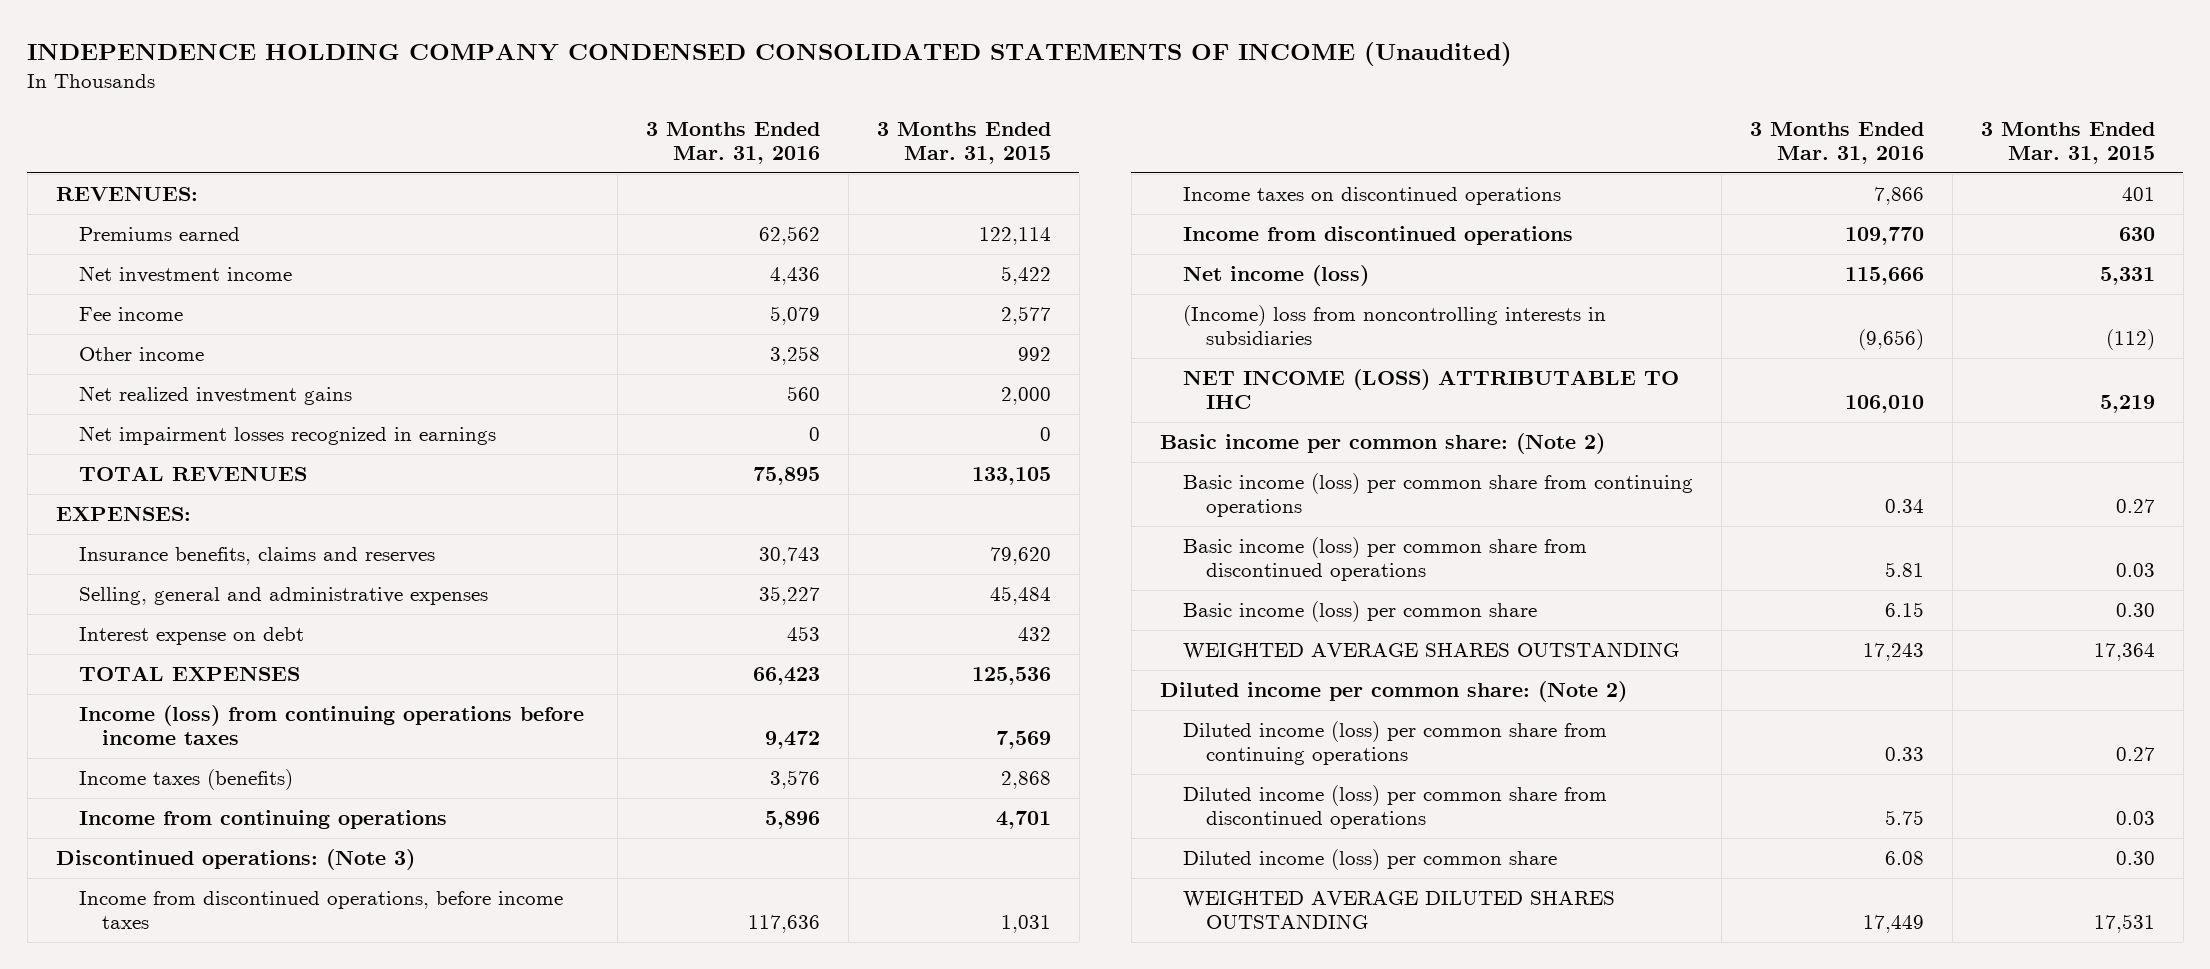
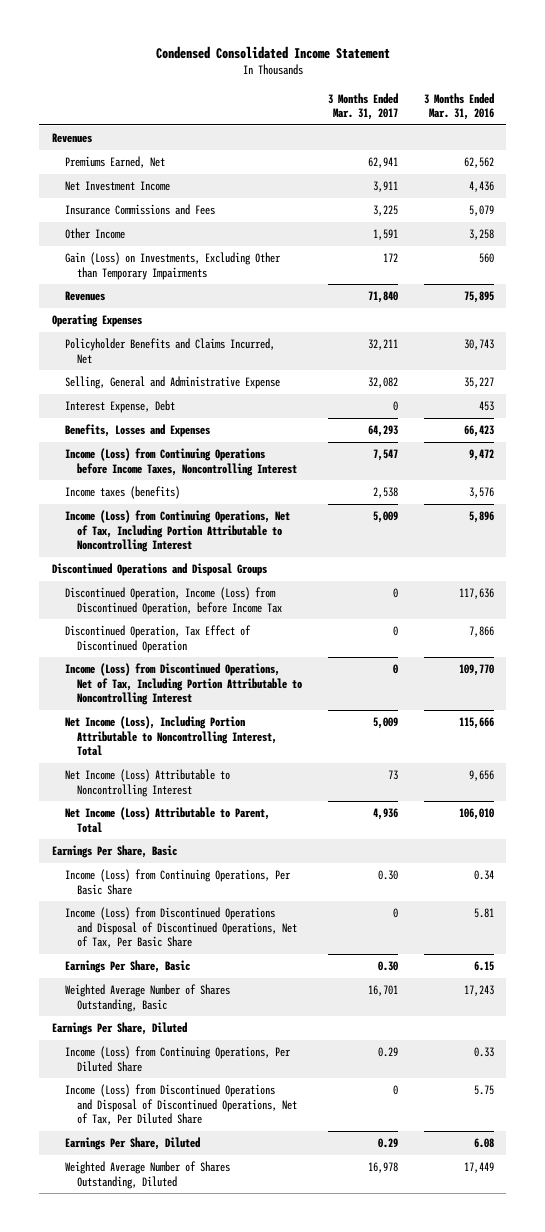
[27,41,1513,66] INDEPENDENCE HOLDING COMPANY CONDENSED CONSOLIDATED STATEMENTS OF INCOME (Unaudited) -> [155,45,390,59] Condensed Consolidated Income Statement
[876,121,1051,164] 3 Months Ended Mar. 31, 2015 -> none
none -> [328,92,399,120] 3 Months Ended Mar. 31, 2017
[78,426,496,446] Net impairment losses recognized in earnings -> none
[55,186,198,202] REVENUES: -> [51,133,92,144] Revenues
[78,227,240,242] Premiums earned -> [64,156,165,169] Premiums Earned, Net
[78,266,292,284] Net investment income -> [64,181,170,192] Net Investment Income
[78,307,183,322] Fee income -> [64,204,215,216] Insurance Commissions and Fees
[78,347,204,362] Other income -> [64,228,125,240] Other Income
[78,386,352,406] Net realized investment gains -> [64,252,281,280] Gain (Loss) on Investments, Excluding Other than Temporary Impairments
[78,466,307,482] TOTAL REVENUES -> [64,291,105,302] Revenues
[55,506,191,522] EXPENSES: -> [51,314,142,328] Operating Expenses
[78,547,435,566] Insurance benefits, claims and reserves -> [64,338,275,364] Policyholder Benefits and Claims Incurred, Net
[78,587,488,606] Selling, general and administrative expenses -> [64,376,280,390] Selling, General and Administrative Expense
[78,627,304,646] Interest expense on debt -> [64,400,175,414] Interest Expense, Debt
[78,666,300,682] TOTAL EXPENSES -> [64,424,210,438] Benefits, Losses and Expenses
[78,705,584,746] Income (loss) from continuing operations before income taxes -> [64,448,298,476] Income (Loss) from Continuing Operations before Income Taxes, Noncontrolling Interest
[78,810,447,830] Income from continuing operations -> [64,510,290,553] Income (Loss) from Continuing Operations, Net of Tax, Including Portion Attributable to Noncontrolling Interest
[55,849,415,871] Discontinued operations: (Note 3) -> [51,563,267,577] Discontinued Operations and Disposal Groups
[78,891,563,930] Income from discontinued operations, before income taxes -> [64,587,283,615] Discontinued Operation, Income (Loss) from Discontinued Operation, before Income Tax
[1182,187,1561,206] Income taxes on discontinued operations -> [64,625,251,653] Discontinued Operation, Tax Effect of Discontinued Operation
[1182,226,1573,246] Income from discontinued operations -> [64,663,303,706] Income (Loss) from Discontinued Operations, Net of Tax, Including Portion Attributable to Noncontrolling Interest
[1182,265,1369,287] Net income (loss) -> [64,716,278,757] Net Income (Loss), Including Portion Attributable to Noncontrolling Interest, Total
[1182,305,1606,346] (Income) loss from noncontrolling interests in subsidiaries -> [64,769,230,797] Net Income (Loss) Attributable to Noncontrolling Interest
[1857,329,1924,351] (9,656) -> [468,770,494,782] 9,656
[1182,369,1679,410] NET INCOME (LOSS) ATTRIBUTABLE TO IHC -> [64,807,270,833] Net Income (Loss) Attributable to Parent, Total
[1159,433,1605,455] Basic income per common share: (Note 2) -> [51,845,178,859] Earnings Per Share, Basic
[1182,473,1693,518] Basic income (loss) per common share from continuing operations -> [64,869,291,895] Income (Loss) from Continuing Operations, Per Basic Share
[1182,537,1587,582] Basic income (loss) per common share from discontinued operations -> [64,907,298,949] Income (Loss) from Discontinued Operations and Disposal of Discontinued Operations, Net of Tax, Per Basic Share
[1182,601,1537,623] Basic income (loss) per common share -> [64,960,191,974] Earnings Per Share, Basic
[1182,642,1679,660] WEIGHTED AVERAGE SHARES OUTSTANDING -> [64,984,230,1012] Weighted Average Number of Shares Outstanding, Basic
[1159,681,1627,703] Diluted income per common share: (Note 2) -> [51,1022,187,1036] Earnings Per Share, Diluted
[1182,721,1607,766] Diluted income (loss) per common share from continuing operations -> [64,1046,291,1072] Income (Loss) from Continuing Operations, Per Diluted Share
[1182,785,1607,830] Diluted income (loss) per common share from discontinued operations -> [64,1084,298,1126] Income (Loss) from Discontinued Operations and Disposal of Discontinued Operations, Net of Tax, Per Diluted Share
[1182,849,1557,871] Diluted income (loss) per common share -> [64,1137,200,1151] Earnings Per Share, Diluted
[1182,891,1615,930] WEIGHTED AVERAGE DILUTED SHARES OUTSTANDING -> [64,1161,230,1189] Weighted Average Number of Shares Outstanding, Diluted

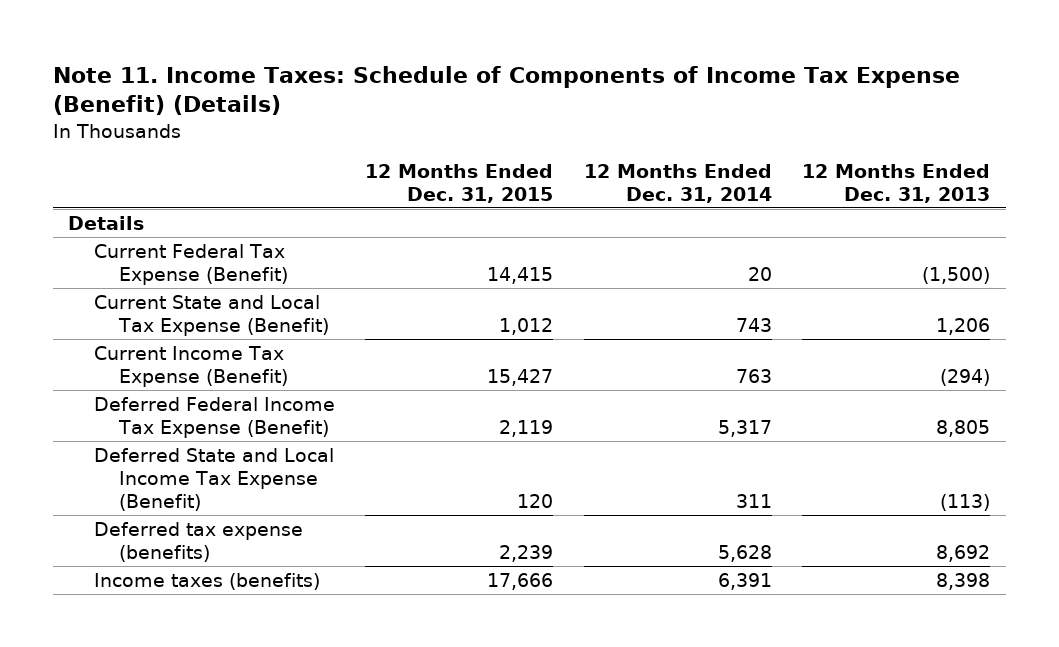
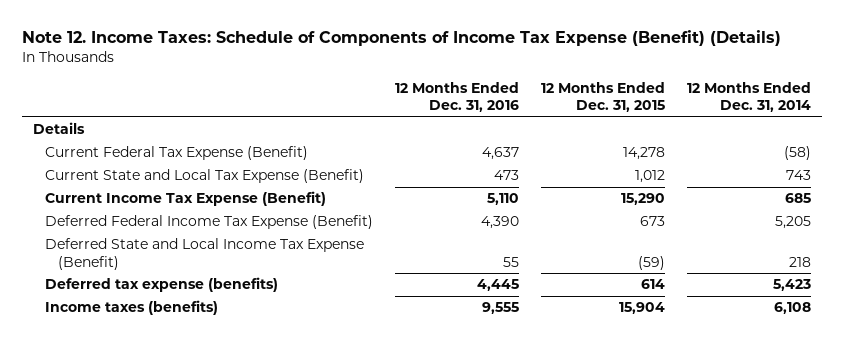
[53,65,961,116] Note 11. Income Taxes: Schedule of Components of Income Tax Expense (Benefit) (Details) -> [21,30,781,47] Note 12. Income Taxes: Schedule of Components of Income Tax Expense (Benefit) (Details)
[802,163,991,203] 12 Months Ended Dec. 31, 2013 -> none
none -> [395,81,520,113] 12 Months Ended Dec. 31, 2016
[487,266,554,284] 14,415 -> [623,147,666,161] 14,278
[747,266,772,281] 20 -> [784,146,812,161] (58)
[487,368,554,386] 15,427 -> [621,193,666,206] 15,290
[735,368,772,383] 763 -> [785,193,812,204] 685
[499,419,554,437] 2,119 -> [640,216,666,227] 673
[717,419,772,437] 5,317 -> [775,216,812,230] 5,205
[517,494,554,509] 120 -> [638,256,666,271] (59)
[735,494,772,509] 311 -> [789,257,812,268] 218
[499,544,554,562] 2,239 -> [641,279,666,290] 614
[717,544,772,562] 5,628 -> [773,279,812,292] 5,423
[487,572,554,590] 17,666 -> [619,302,666,315] 15,904
[717,572,772,590] 6,391 -> [774,302,812,315] 6,108

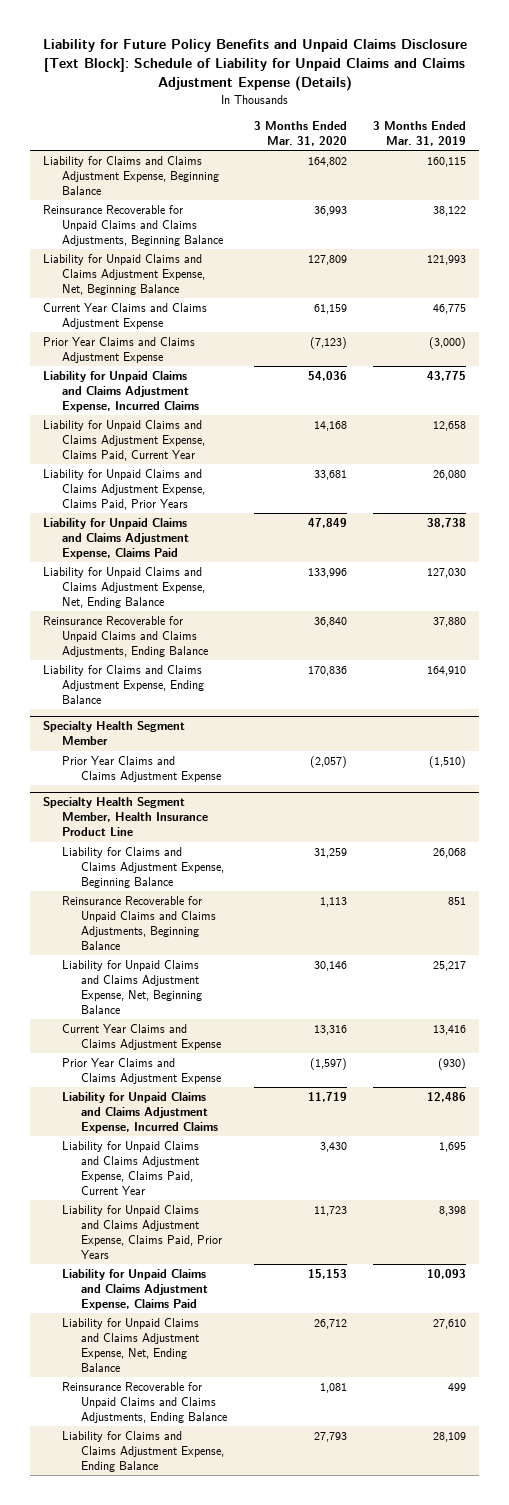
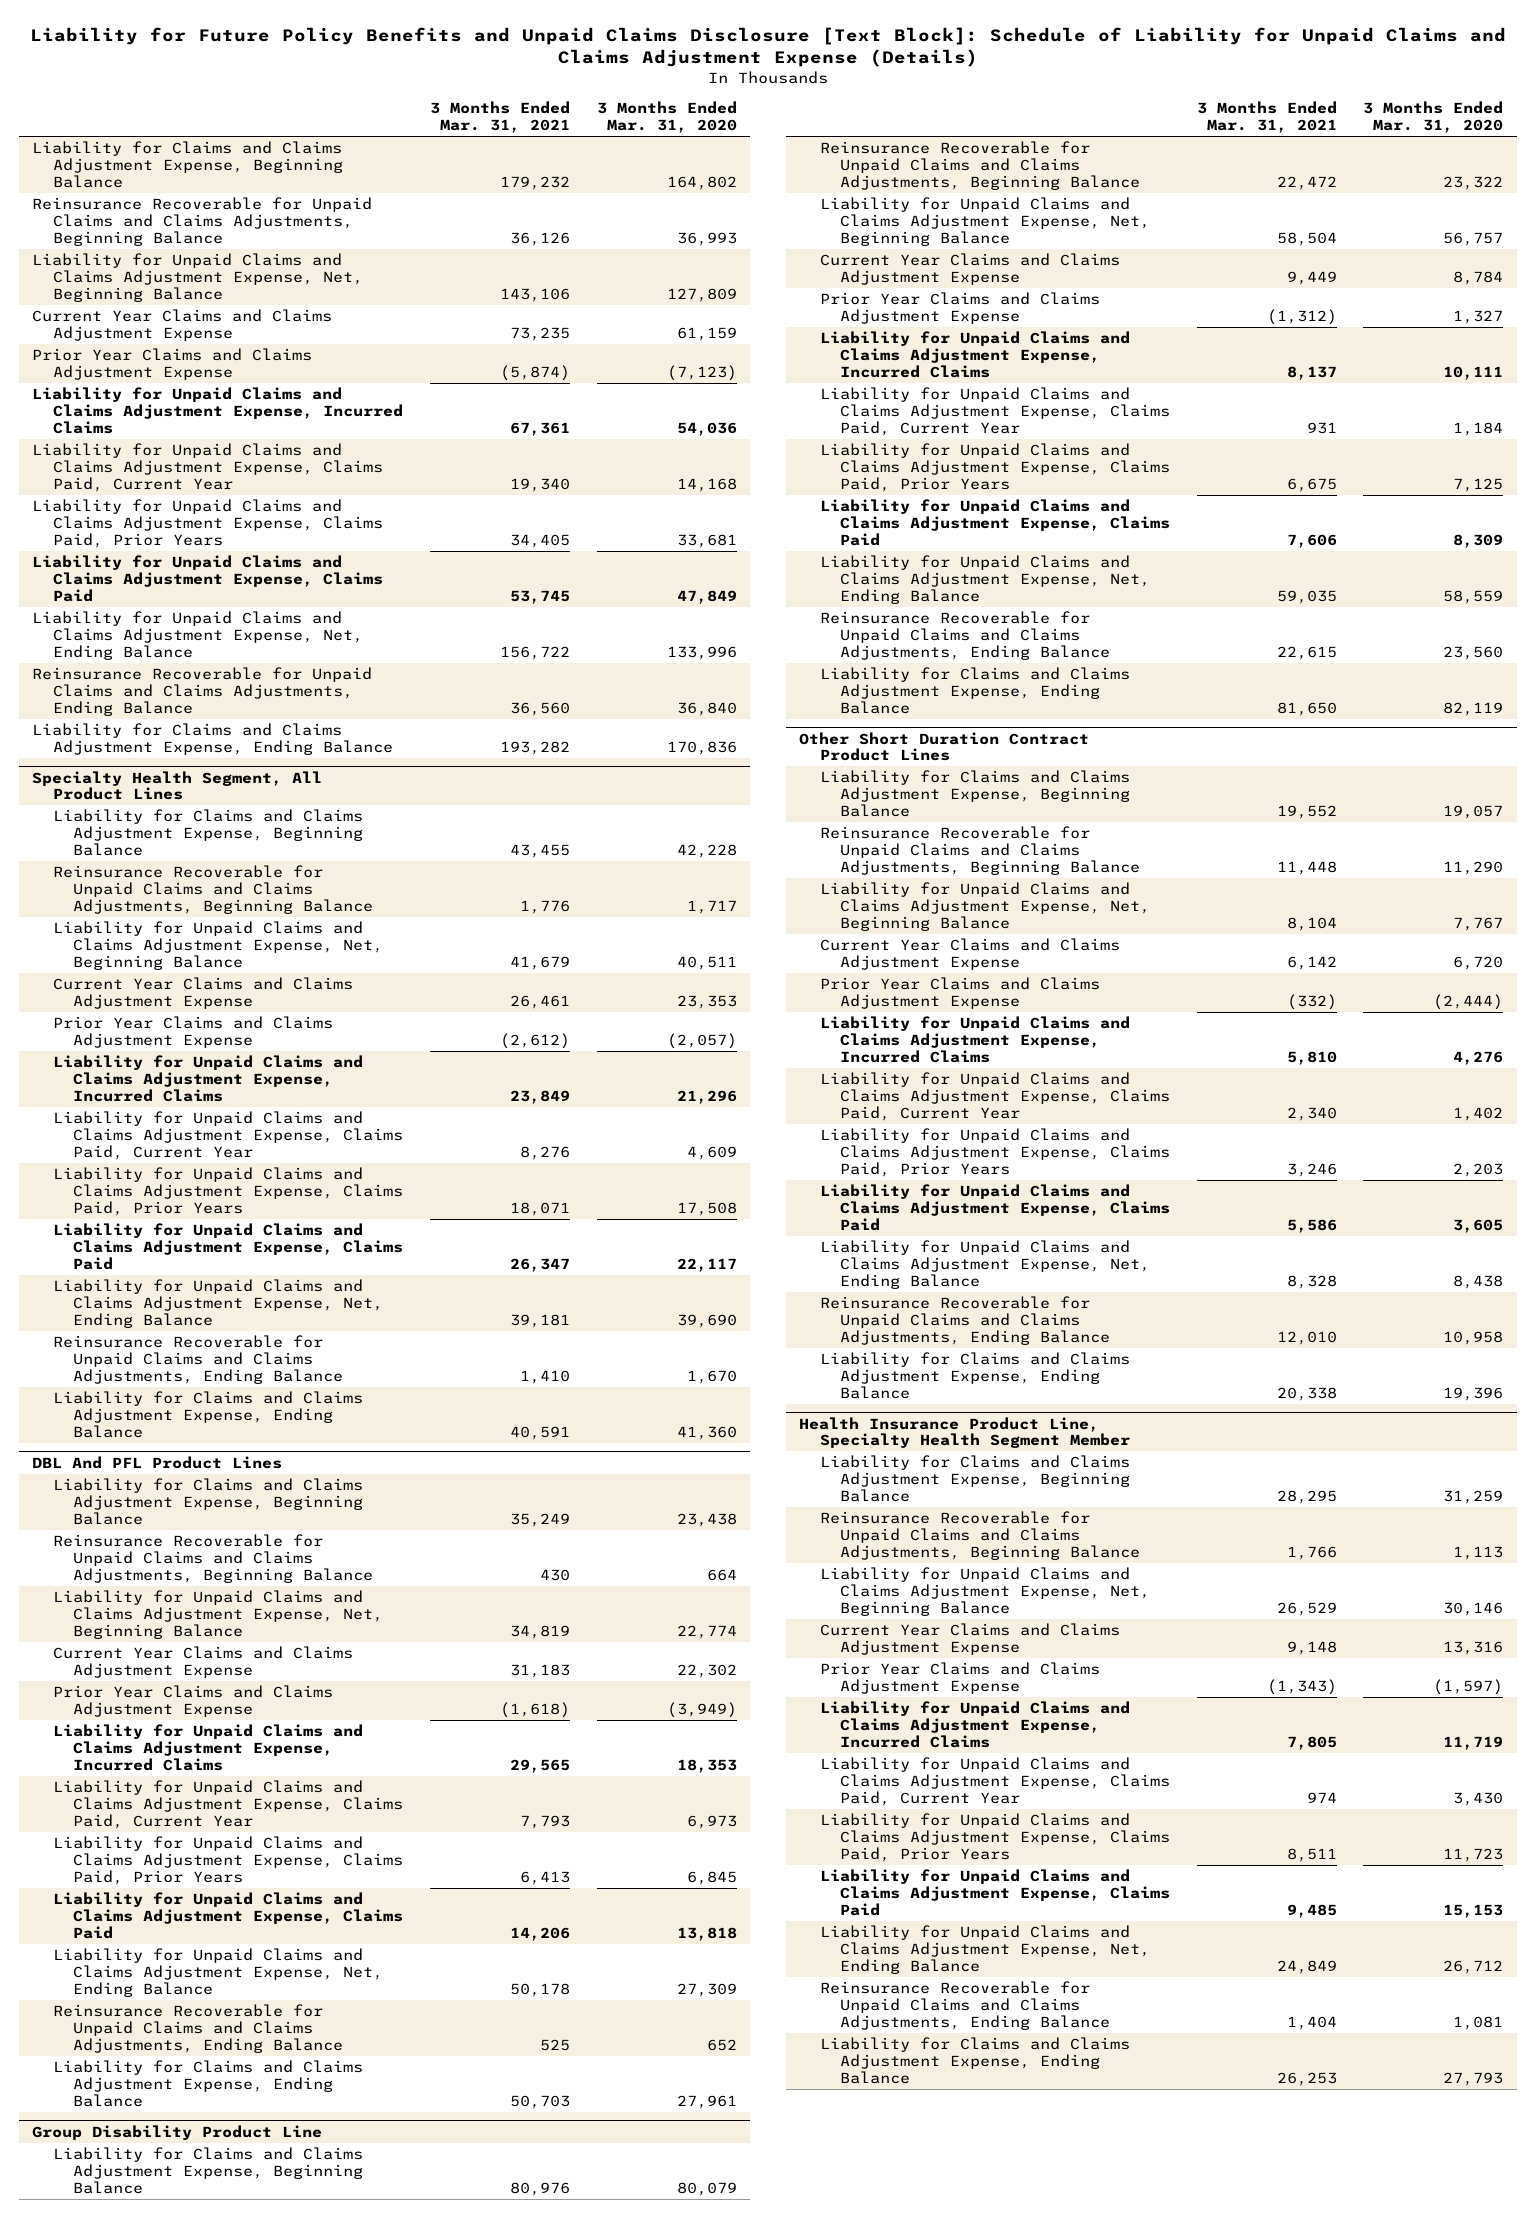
[372,120,466,146] 3 Months Ended Mar. 31, 2019 -> none
none -> [429,101,570,133] 3 Months Ended Mar. 31, 2021
[43,721,186,746] Specialty Health Segment Member -> none
none -> [32,770,323,801] Specialty Health Segment, All Product Lines
none -> [52,809,364,856] Liability for Claims and Claims Adjustment Expense, Beginning Balance
none -> [52,865,374,914] Reinsurance Recoverable for Unpaid Claims and Claims Adjustments, Beginning Balance
none -> [52,921,384,970] Liability for Unpaid Claims and Claims Adjustment Expense, Net, Beginning Balance
none -> [52,977,353,1009] Current Year Claims and Claims Adjustment Expense
none -> [52,1055,363,1102] Liability for Unpaid Claims and Claims Adjustment Expense, Incurred Claims
none -> [52,1111,404,1160] Liability for Unpaid Claims and Claims Adjustment Expense, Claims Paid, Current Year
none -> [52,1167,404,1216] Liability for Unpaid Claims and Claims Adjustment Expense, Claims Paid, Prior Years
none -> [52,1223,404,1270] Liability for Unpaid Claims and Claims Adjustment Expense, Claims Paid
none -> [52,1279,384,1328] Liability for Unpaid Claims and Claims Adjustment Expense, Net, Ending Balance
none -> [52,1335,344,1384] Reinsurance Recoverable for Unpaid Claims and Claims Adjustments, Ending Balance
none -> [52,1391,363,1438] Liability for Claims and Claims Adjustment Expense, Ending Balance
none -> [32,1455,283,1469] DBL And PFL Product Lines
none -> [52,1478,364,1525] Liability for Claims and Claims Adjustment Expense, Beginning Balance
none -> [52,1534,374,1583] Reinsurance Recoverable for Unpaid Claims and Claims Adjustments, Beginning Balance
none -> [52,1590,384,1639] Liability for Unpaid Claims and Claims Adjustment Expense, Net, Beginning Balance
none -> [52,1646,353,1678] Current Year Claims and Claims Adjustment Expense
none -> [52,1685,333,1717] Prior Year Claims and Claims Adjustment Expense
none -> [52,1724,363,1771] Liability for Unpaid Claims and Claims Adjustment Expense, Incurred Claims
none -> [52,1780,404,1829] Liability for Unpaid Claims and Claims Adjustment Expense, Claims Paid, Current Year
none -> [52,1836,404,1885] Liability for Unpaid Claims and Claims Adjustment Expense, Claims Paid, Prior Years
none -> [52,1892,404,1939] Liability for Unpaid Claims and Claims Adjustment Expense, Claims Paid
none -> [52,1948,384,1997] Liability for Unpaid Claims and Claims Adjustment Expense, Net, Ending Balance
none -> [52,2004,344,2053] Reinsurance Recoverable for Unpaid Claims and Claims Adjustments, Ending Balance
none -> [52,2060,363,2107] Liability for Claims and Claims Adjustment Expense, Ending Balance
none -> [32,2124,323,2140] Group Disability Product Line
none -> [52,2147,364,2194] Liability for Claims and Claims Adjustment Expense, Beginning Balance
none -> [819,141,1141,190] Reinsurance Recoverable for Unpaid Claims and Claims Adjustments, Beginning Balance
none -> [819,197,1151,246] Liability for Unpaid Claims and Claims Adjustment Expense, Net, Beginning Balance
none -> [819,253,1120,285] Current Year Claims and Claims Adjustment Expense
none -> [819,292,1100,324] Prior Year Claims and Claims Adjustment Expense
none -> [819,331,1130,378] Liability for Unpaid Claims and Claims Adjustment Expense, Incurred Claims
none -> [819,387,1171,436] Liability for Unpaid Claims and Claims Adjustment Expense, Claims Paid, Current Year
none -> [819,443,1171,492] Liability for Unpaid Claims and Claims Adjustment Expense, Claims Paid, Prior Years
none -> [819,499,1171,546] Liability for Unpaid Claims and Claims Adjustment Expense, Claims Paid
none -> [819,555,1151,604] Liability for Unpaid Claims and Claims Adjustment Expense, Net, Ending Balance
none -> [819,611,1111,660] Reinsurance Recoverable for Unpaid Claims and Claims Adjustments, Ending Balance
none -> [819,667,1130,714] Liability for Claims and Claims Adjustment Expense, Ending Balance
none -> [799,731,1090,762] Other Short Duration Contract Product Lines
none -> [819,770,1131,817] Liability for Claims and Claims Adjustment Expense, Beginning Balance
none -> [819,826,1141,875] Reinsurance Recoverable for Unpaid Claims and Claims Adjustments, Beginning Balance
none -> [819,882,1151,931] Liability for Unpaid Claims and Claims Adjustment Expense, Net, Beginning Balance
none -> [819,938,1120,970] Current Year Claims and Claims Adjustment Expense
none -> [819,977,1100,1009] Prior Year Claims and Claims Adjustment Expense
none -> [819,1016,1130,1063] Liability for Unpaid Claims and Claims Adjustment Expense, Incurred Claims
none -> [819,1072,1171,1121] Liability for Unpaid Claims and Claims Adjustment Expense, Claims Paid, Current Year
none -> [819,1128,1171,1177] Liability for Unpaid Claims and Claims Adjustment Expense, Claims Paid, Prior Years
none -> [819,1184,1171,1231] Liability for Unpaid Claims and Claims Adjustment Expense, Claims Paid
none -> [819,1240,1151,1289] Liability for Unpaid Claims and Claims Adjustment Expense, Net, Ending Balance
none -> [819,1296,1111,1345] Reinsurance Recoverable for Unpaid Claims and Claims Adjustments, Ending Balance
none -> [819,1352,1130,1399] Liability for Claims and Claims Adjustment Expense, Ending Balance
[43,797,209,837] Specialty Health Segment Member, Health Insurance Product Line -> [799,1416,1130,1449] Health Insurance Product Line, Specialty Health Segment Member

